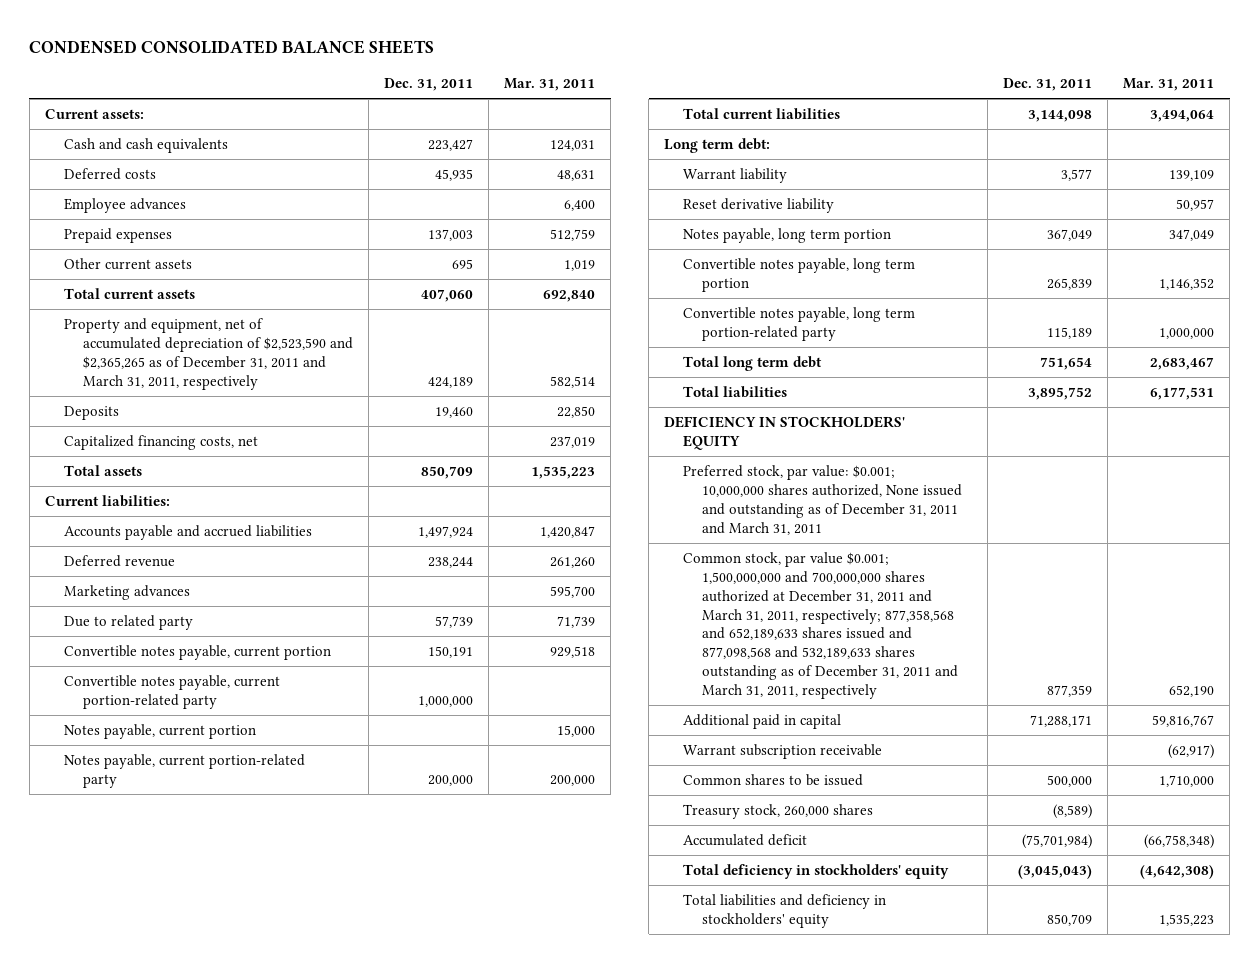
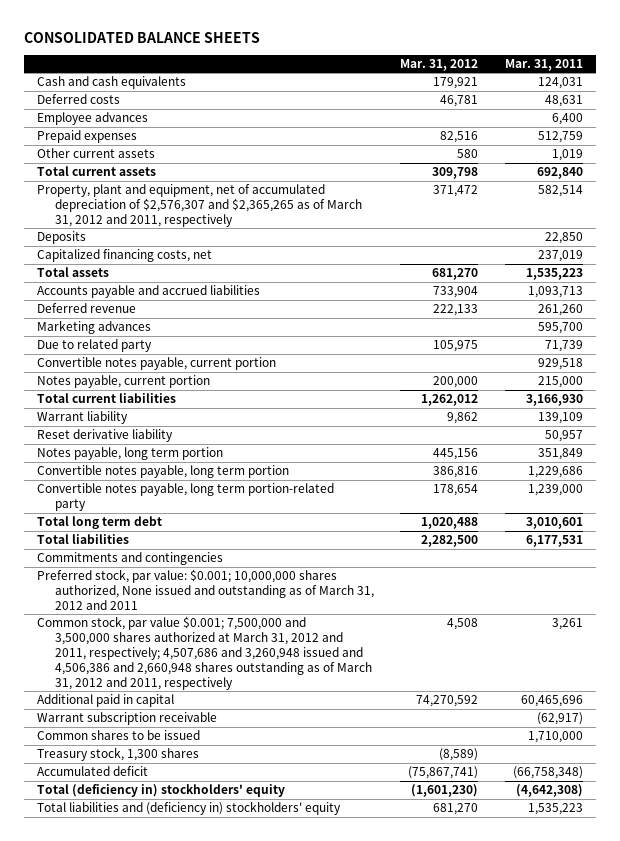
[29,39,435,54] CONDENSED CONSOLIDATED BALANCE SHEETS -> [24,31,261,43] CONSOLIDATED BALANCE SHEETS
[383,77,473,91] Dec. 31, 2011 -> none
none -> [400,58,479,71] Mar. 31, 2012
[44,109,144,120] Current assets: -> none
[63,318,353,390] Property and equipment, net of accumulated depreciation of $2,523,590 and $2,365,265 as of December 31, 2011 and March 31, 2011, respectively -> [37,184,362,227] Property, plant and equipment, net of accumulated depreciation of $2,576,307 and $2,365,265 as of March 31, 2012 and 2011, respectively
[44,495,170,508] Current liabilities: -> none
[540,526,596,539] 1,420,847 -> [528,286,584,299] 1,093,713
[63,675,280,709] Convertible notes payable, current portion-related party -> none
[63,754,305,788] Notes payable, current portion-related party -> none
[664,138,771,154] Long term debt: -> none
[557,725,596,738] 15,000 -> [538,376,584,389] 215,000
[1150,110,1215,123] 3,494,064 -> [526,394,584,407] 3,166,930
[1169,229,1215,242] 347,049 -> [538,448,584,461] 351,849
[1159,277,1215,290] 1,146,352 -> [528,466,584,479] 1,229,686
[1159,327,1215,339] 1,000,000 -> [528,484,584,497] 1,239,000
[1150,357,1215,371] 2,683,467 -> [526,517,584,530] 3,010,601
[664,416,906,450] DEFICIENCY IN STOCKHOLDERS' EQUITY -> none
none -> [37,552,224,566] Commitments and contingencies
[683,465,962,535] Preferred stock, par value: $0.001; 10,000,000 shares authorized, None issued and outstanding as of December 31, 2011 and March 31, 2011 -> [37,569,374,610] Preferred stock, par value: $0.001; 10,000,000 shares authorized, None issued and outstanding as of March 31, 2012 and 2011
[683,552,958,699] Common stock, par value $0.001; 1,500,000,000 and 700,000,000 shares authorized at December 31, 2011 and March 31, 2011, respectively; 877,358,568 and 652,189,633 shares issued and 877,098,568 and 532,189,633 shares outstanding as of December 31, 2011 and March 31, 2011, respectively -> [37,616,372,690] Common stock, par value $0.001; 7,500,000 and 3,500,000 shares authorized at March 31, 2012 and 2011, respectively; 4,507,686 and 3,260,948 issued and 4,506,386 and 2,660,948 shares outstanding as of March 31, 2012 and 2011, respectively
[1169,684,1215,697] 652,190 -> [552,618,584,631] 3,261
[1152,715,1215,728] 59,816,767 -> [521,695,584,708] 60,465,696
[683,804,874,820] Treasury stock, 260,000 shares -> [37,747,200,762] Treasury stock, 1,300 shares
[683,864,950,880] Total deficiency in stockholders' equity -> [37,784,286,798] Total (deficiency in) stockholders' equity
[683,894,887,928] Total liabilities and deficiency in stockholders' equity -> [37,801,342,816] Total liabilities and (deficiency in) stockholders' equity

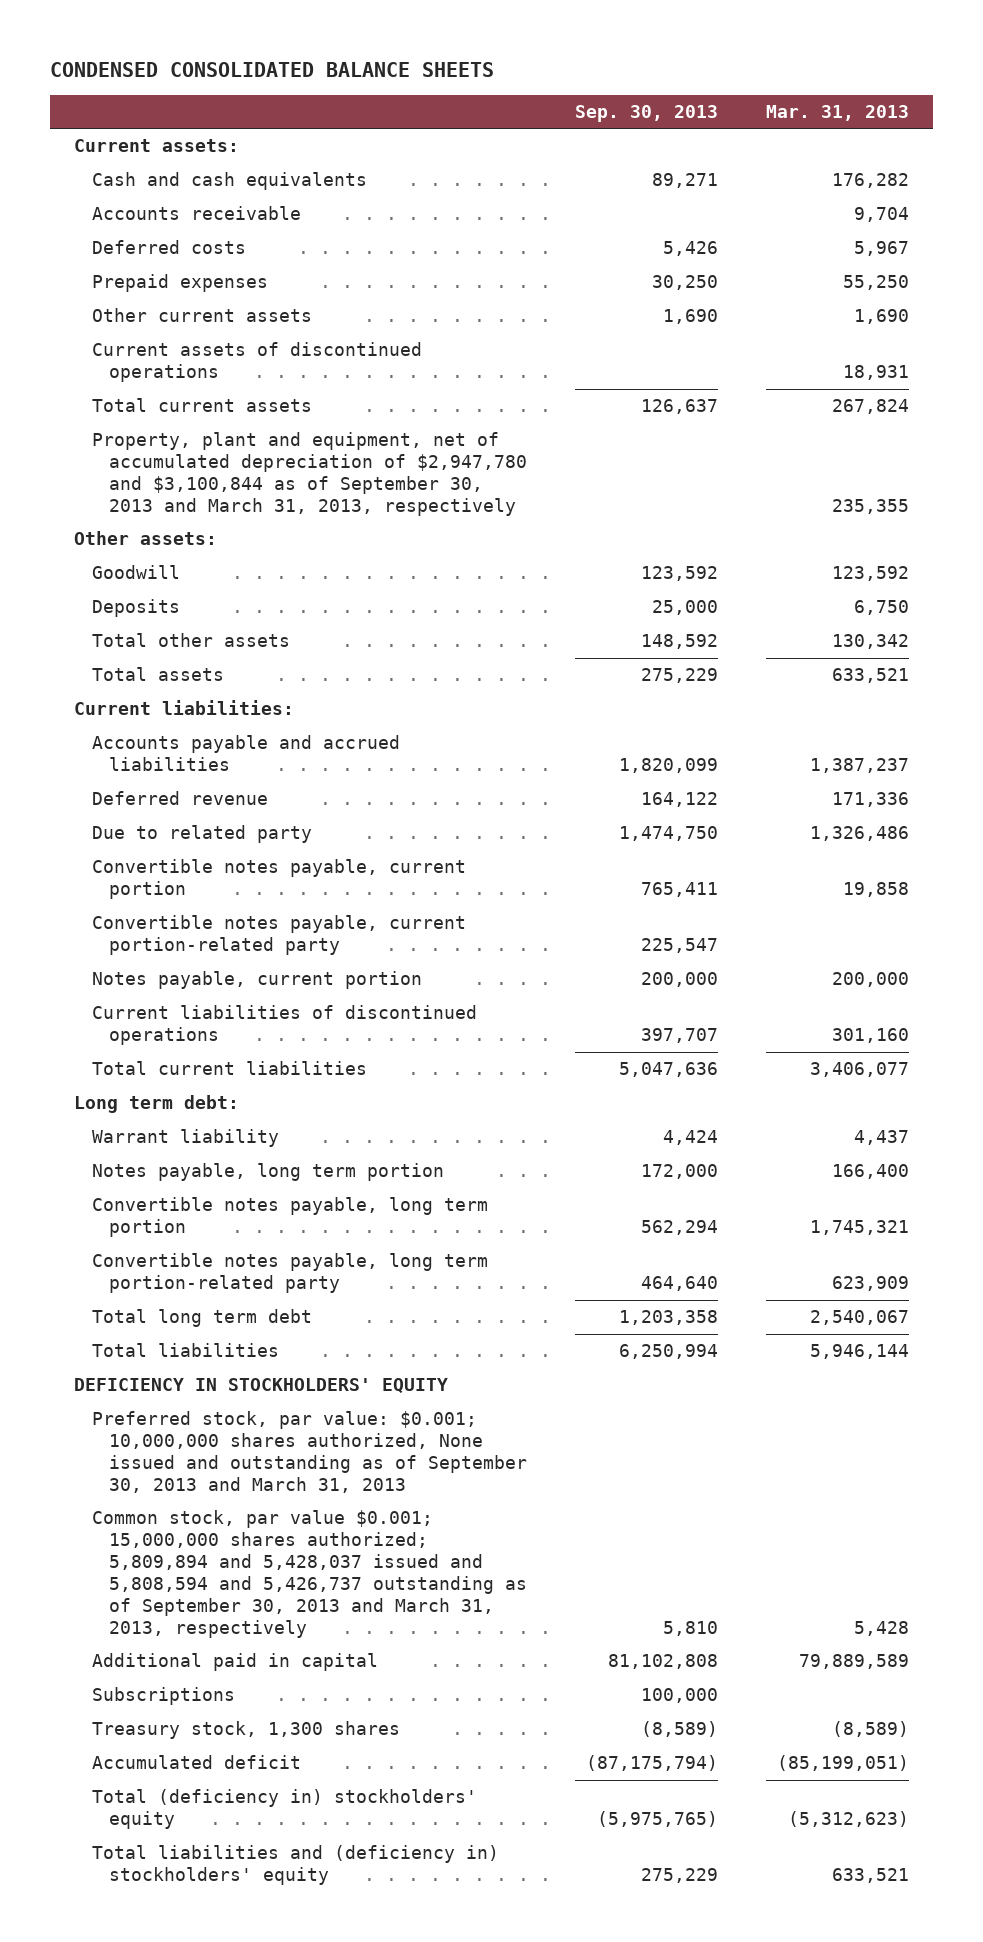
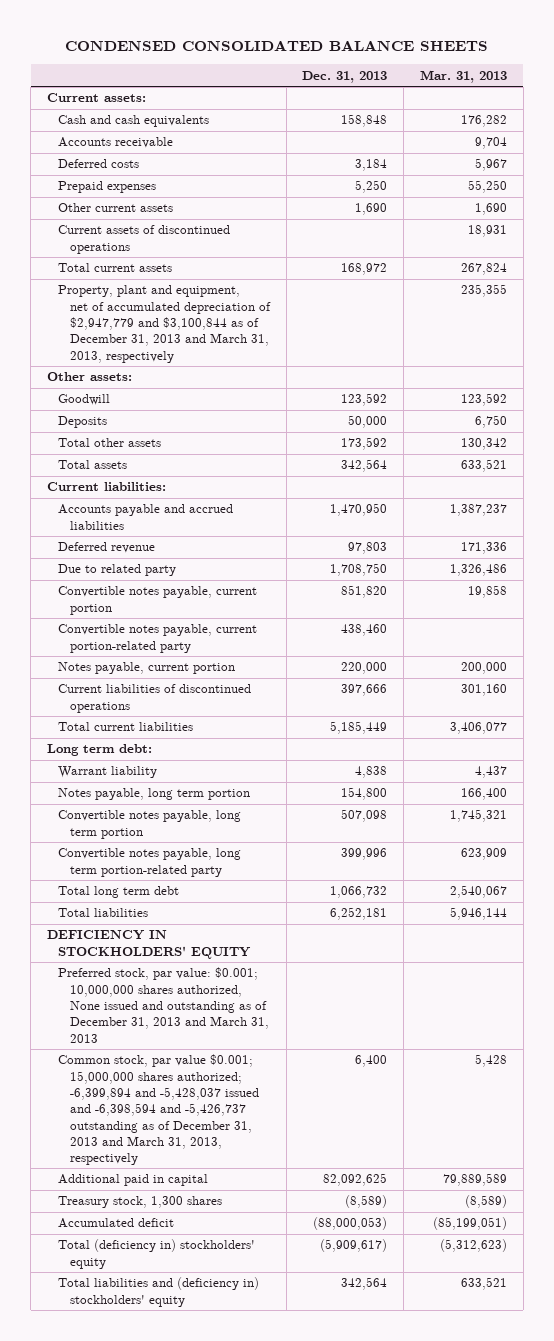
[574,105,718,123] Sep. 30, 2013 -> none
none -> [302,70,388,83] Dec. 31, 2013
[91,432,528,516] Property, plant and equipment, net of accumulated depreciation of $2,947,780 and $3,100,844 as of September 30, 2013 and March 31, 2013, respectively -> [58,285,271,363] Property, plant and equipment, net of accumulated depreciation of $2,947,779 and $3,100,844 as of December 31, 2013 and March 31, 2013, respectively
[91,1411,528,1493] Preferred stock, par value: $0.001; 10,000,000 shares authorized, None issued and outstanding as of September 30, 2013 and March 31, 2013 -> [58,967,269,1043] Preferred stock, par value: $0.001; 10,000,000 shares authorized, None issued and outstanding as of December 31, 2013 and March 31, 2013
[91,1510,528,1638] Common stock, par value $0.001; 15,000,000 shares authorized; 5,809,894 and 5,428,037 issued and 5,808,594 and 5,426,737 outstanding as of September 30, 2013 and March 31, 2013, respectively -> [58,1054,259,1166] Common stock, par value $0.001; 15,000,000 shares authorized; -6,399,894 and -5,428,037 issued and -6,398,594 and -5,426,737 outstanding as of December 31, 2013 and March 31, 2013, respectively
[91,1687,235,1706] Subscriptions -> none

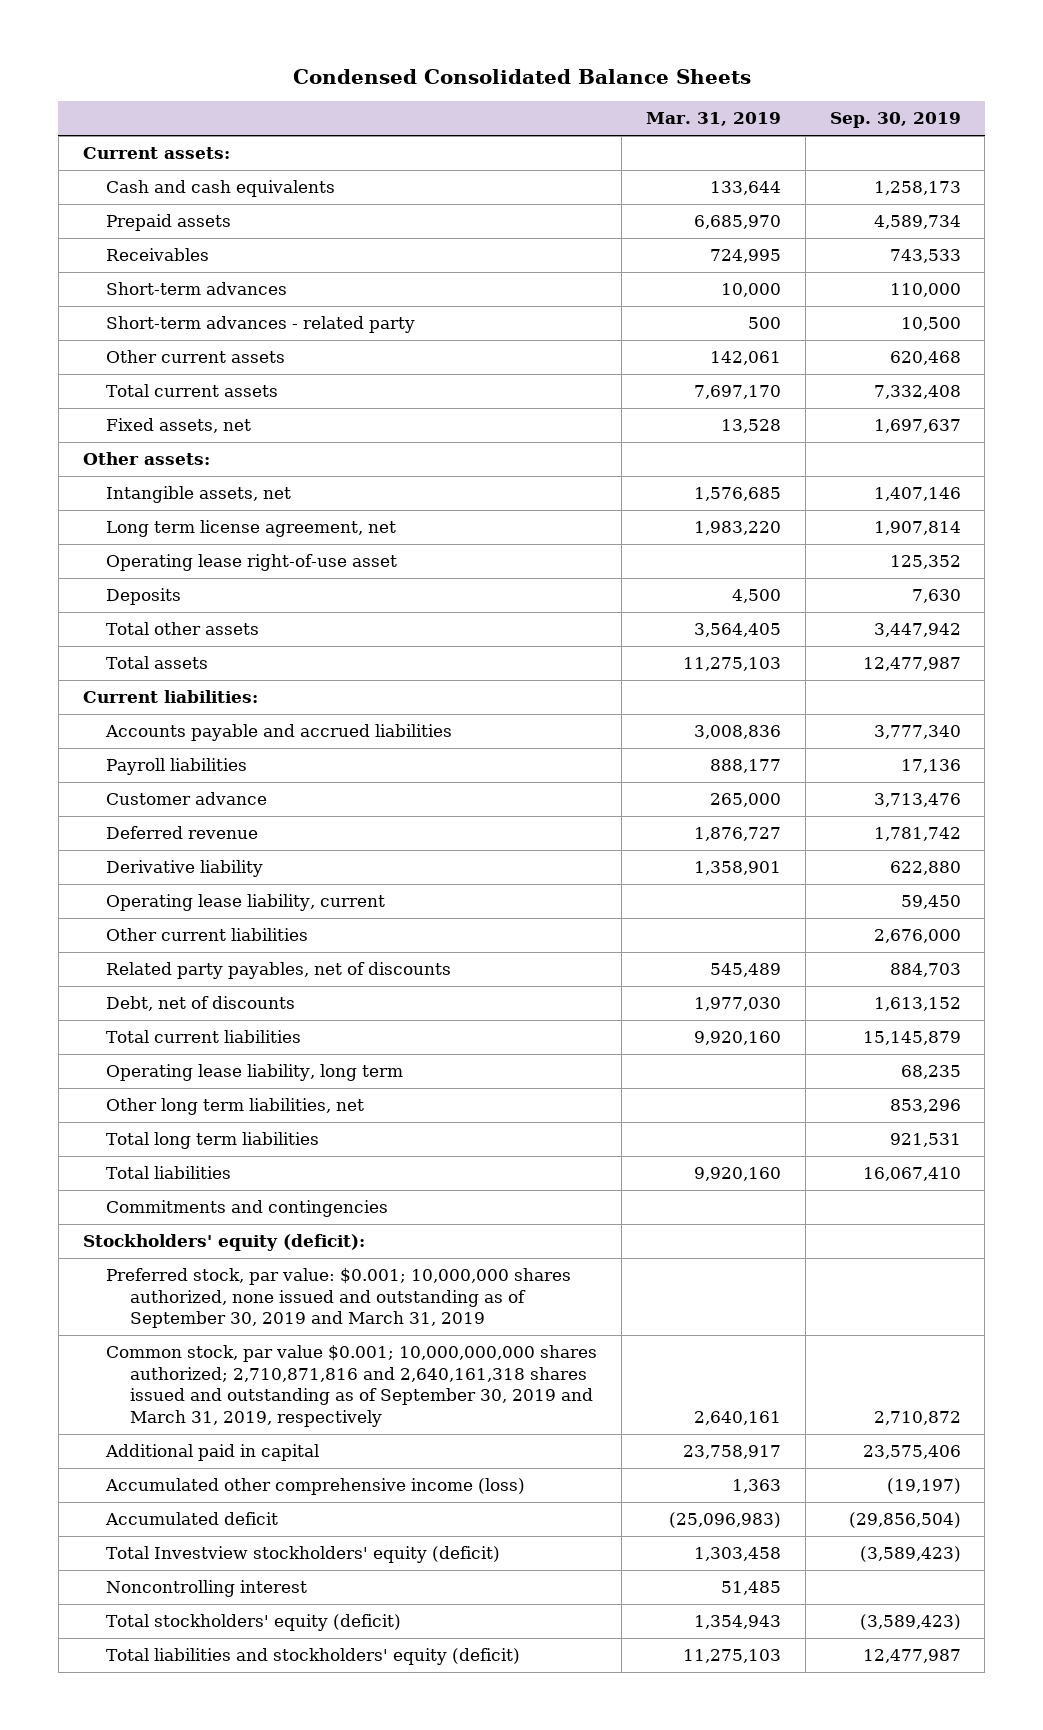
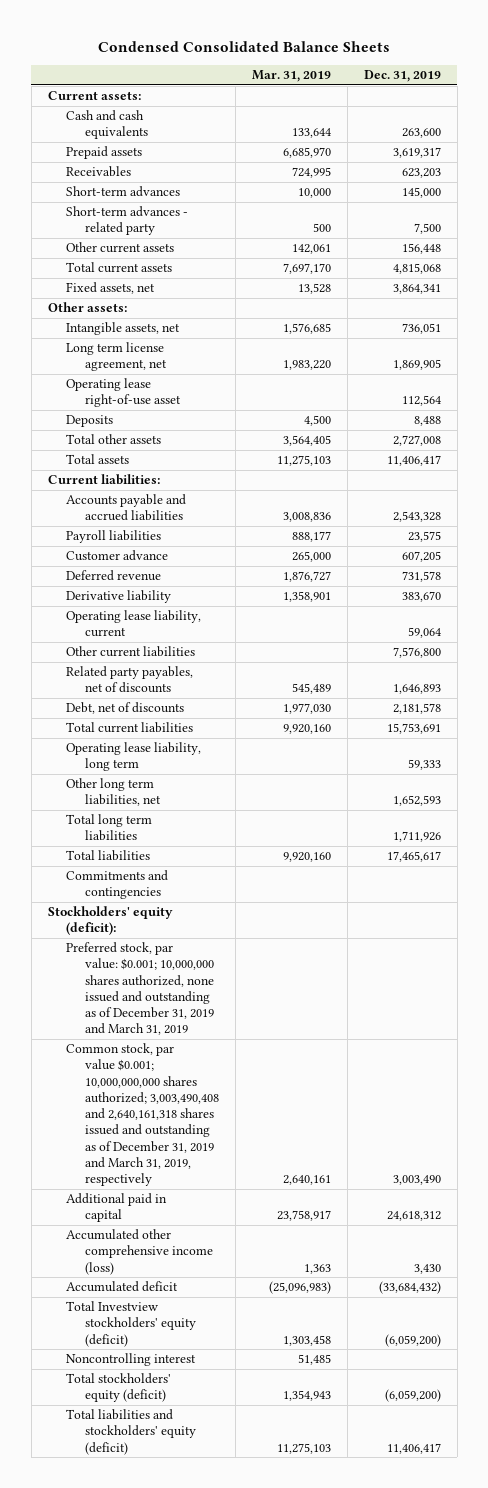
[829,112,961,129] Sep. 30, 2019 -> none
none -> [363,70,441,83] Dec. 31, 2019
[106,1268,572,1329] Preferred stock, par value: $0.001; 10,000,000 shares authorized, none issued and outstanding as of September 30, 2019 and March 31, 2019 -> [66,942,215,1036] Preferred stock, par value: $0.001; 10,000,000 shares authorized, none issued and outstanding as of December 31, 2019 and March 31, 2019
[106,1345,598,1427] Common stock, par value $0.001; 10,000,000,000 shares authorized; 2,710,871,816 and 2,640,161,318 shares issued and outstanding as of September 30, 2019 and March 31, 2019, respectively -> [66,1043,220,1187] Common stock, par value $0.001; 10,000,000,000 shares authorized; 3,003,490,408 and 2,640,161,318 shares issued and outstanding as of December 31, 2019 and March 31, 2019, respectively

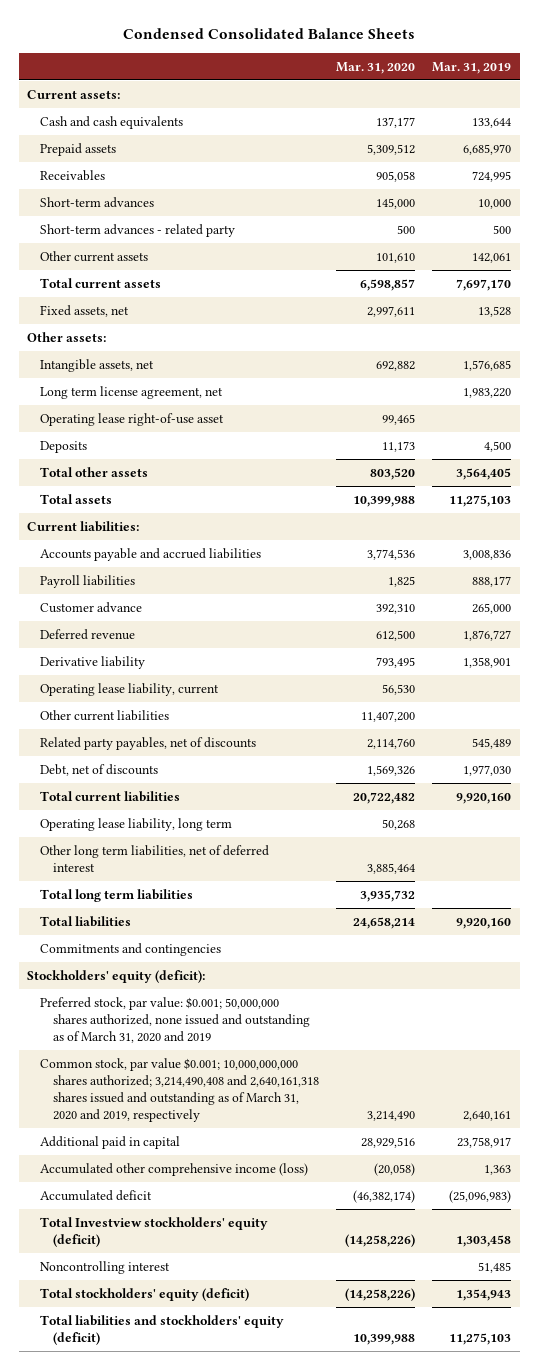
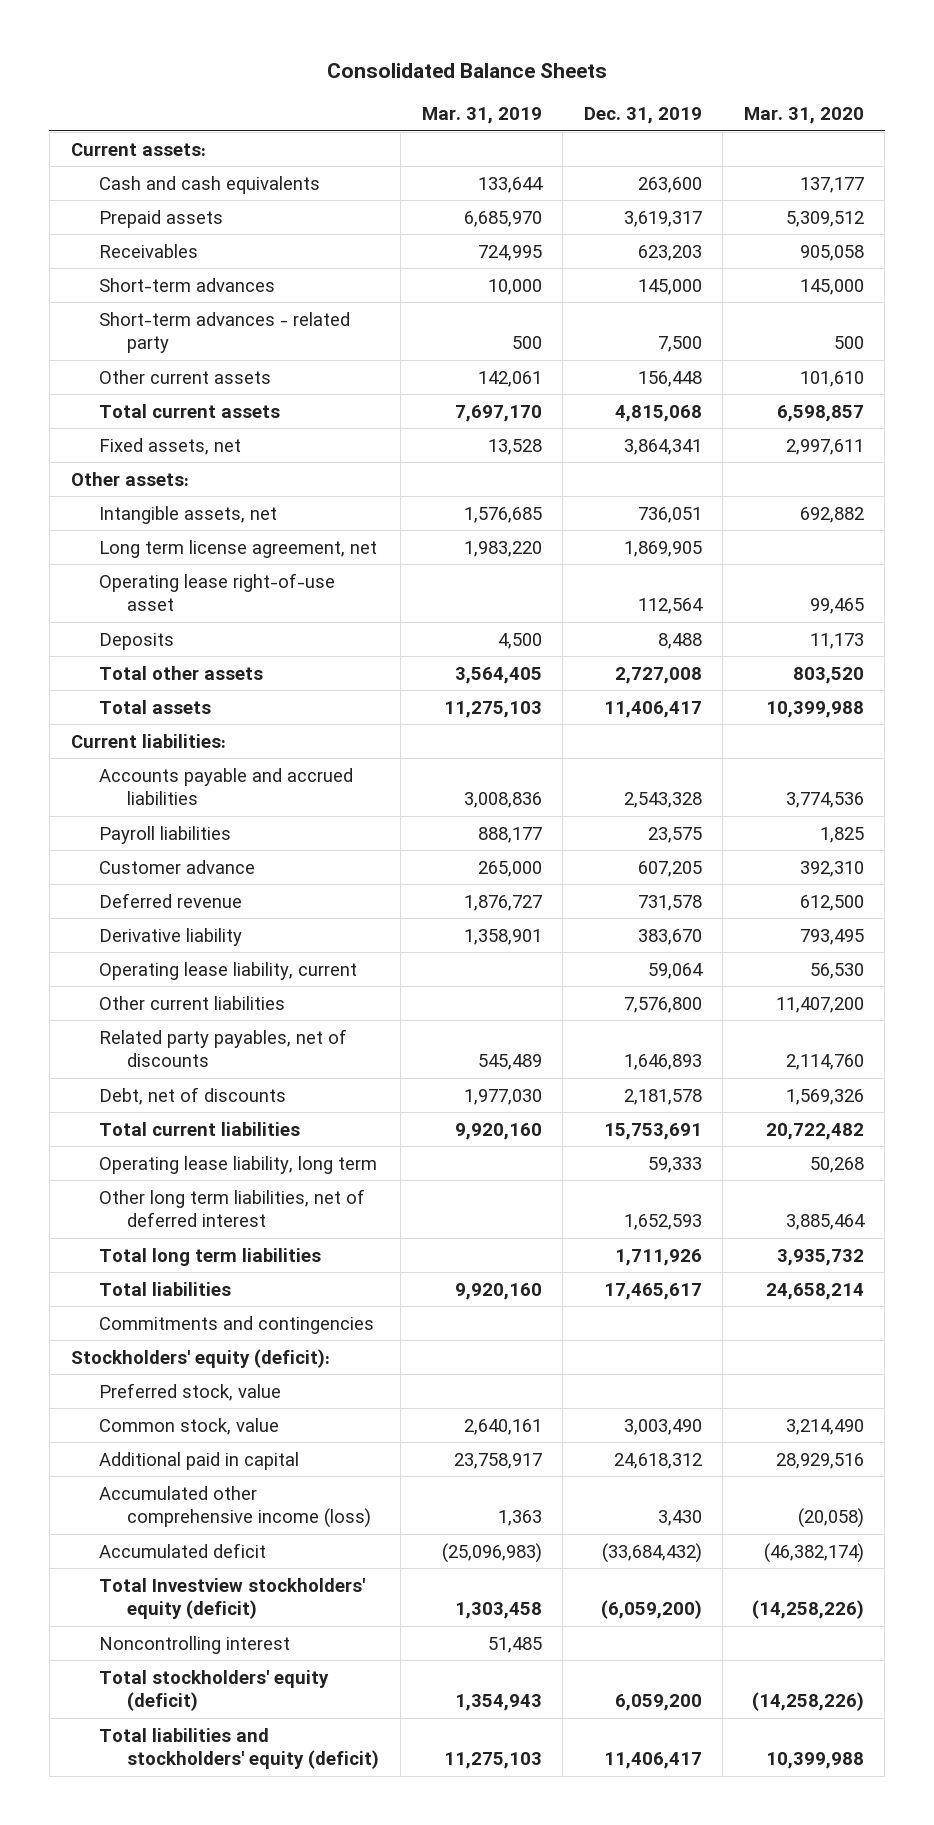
[123,28,416,40] Condensed Consolidated Balance Sheets -> [327,62,608,78] Consolidated Balance Sheets
none -> [583,107,702,125] Dec. 31, 2019
[40,996,311,1043] Preferred stock, par value: $0.001; 50,000,000 shares authorized, none issued and outstanding as of March 31, 2020 and 2019 -> [98,1382,281,1401] Preferred stock, value
[40,1057,320,1122] Common stock, par value $0.001; 10,000,000,000 shares authorized; 3,214,490,408 and 2,640,161,318 shares issued and outstanding as of March 31, 2020 and 2019, respectively -> [98,1417,279,1435] Common stock, value

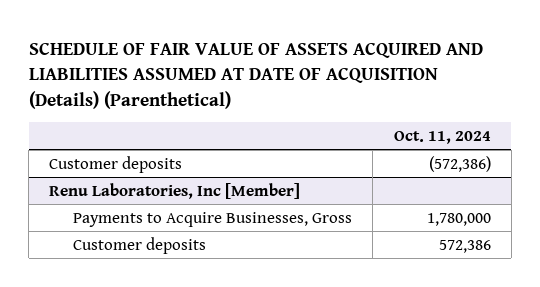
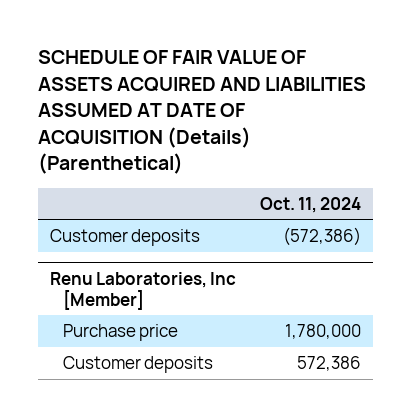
[73,211,353,227] Payments to Acquire Businesses, Gross -> [63,324,179,342] Purchase price

